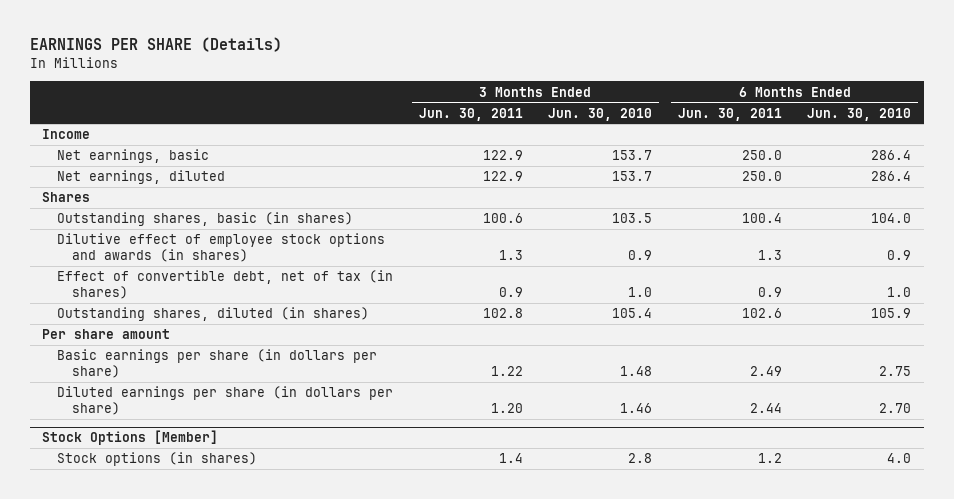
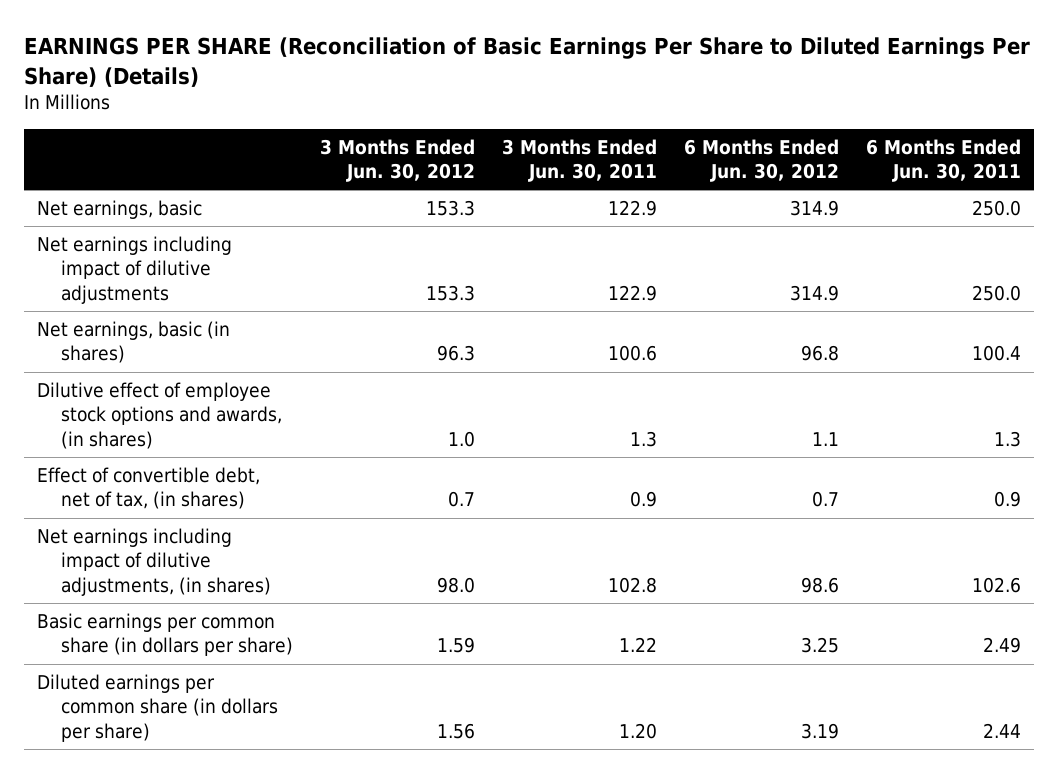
[29,37,282,53] EARNINGS PER SHARE (Details) -> [23,36,1030,87] EARNINGS PER SHARE (Reconciliation of Basic Earnings Per Share to Diluted Earnings Per Share) (Details)
[548,107,653,121] Jun. 30, 2010 -> none
[807,107,912,121] Jun. 30, 2010 -> none
none -> [319,138,475,183] 3 Months Ended Jun. 30, 2012
none -> [683,138,839,183] 6 Months Ended Jun. 30, 2012
[42,129,91,140] Income -> none
[42,192,91,203] Shares -> none
[42,329,171,340] Per share amount -> none
[42,430,219,446] Stock Options [Member] -> none
[57,452,258,467] Stock options (in shares) -> none
[57,170,226,185] Net earnings, diluted -> [37,236,233,304] Net earnings including impact of dilutive adjustments
[57,212,354,227] Outstanding shares, basic (in shares) -> [37,321,231,364] Net earnings, basic (in shares)
[57,233,386,263] Dilutive effect of employee stock options and awards (in shares) -> [37,382,283,449] Dilutive effect of employee stock options and awards, (in shares)
[57,270,394,300] Effect of convertible debt, net of tax (in shares) -> [37,467,261,510] Effect of convertible debt, net of tax, (in shares)
[57,307,370,322] Outstanding shares, diluted (in shares) -> [37,528,272,596] Net earnings including impact of dilutive adjustments, (in shares)
[57,349,378,379] Basic earnings per share (in dollars per share) -> [37,613,294,657] Basic earnings per common share (in dollars per share)
[57,386,394,416] Diluted earnings per share (in dollars per share) -> [37,674,279,742] Diluted earnings per common share (in dollars per share)

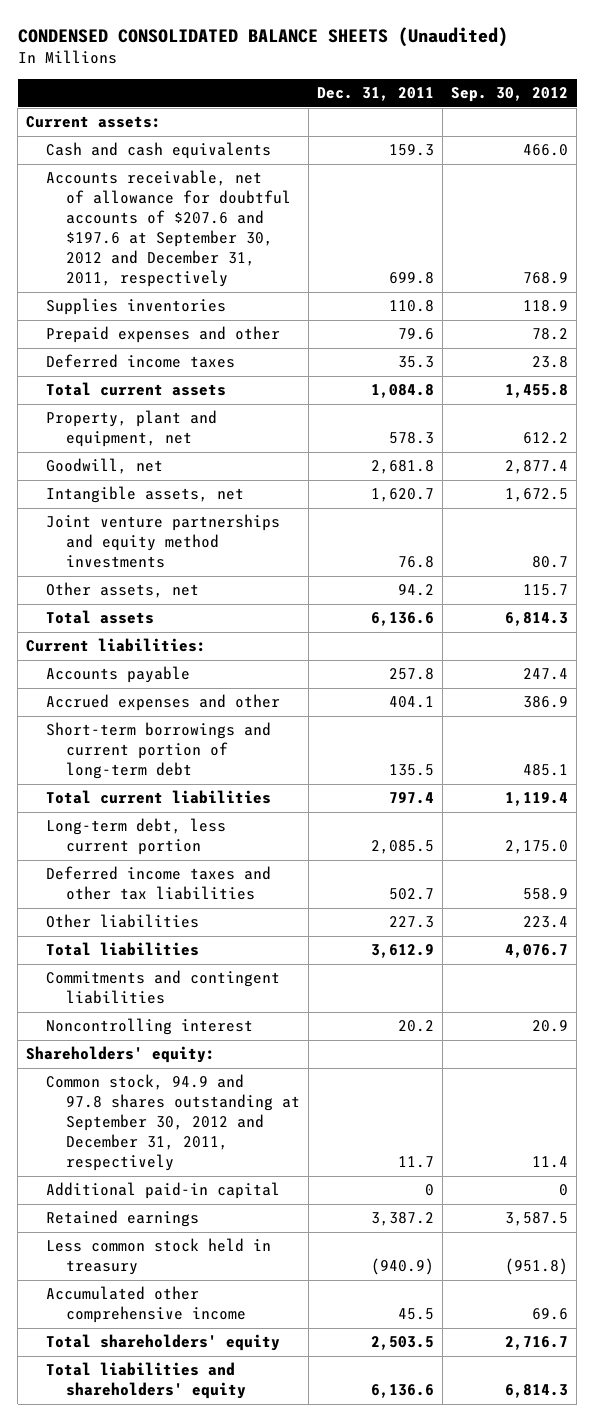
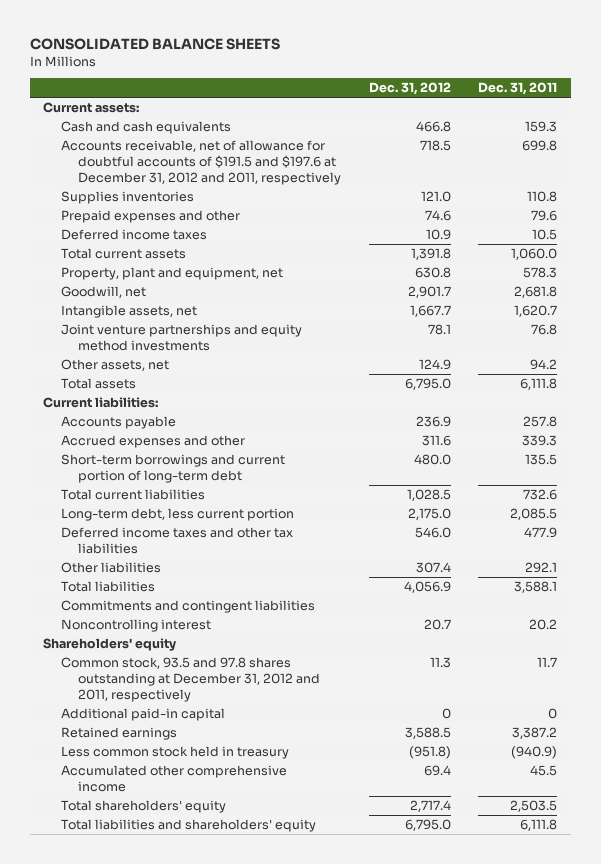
[17,27,508,48] CONDENSED CONSOLIDATED BALANCE SHEETS (Unaudited) -> [29,37,280,50] CONSOLIDATED BALANCE SHEETS
[451,87,569,103] Sep. 30, 2012 -> none
none -> [368,82,451,96] Dec. 31, 2012
[46,170,292,288] Accounts receivable, net of allowance for doubtful accounts of $207.6 and $197.6 at September 30, 2012 and December 31, 2011, respectively -> [60,140,342,185] Accounts receivable, net of allowance for doubtful accounts of $191.5 and $197.6 at December 31, 2012 and 2011, respectively
[398,356,435,369] 35.3 -> [532,229,558,241] 10.5
[371,384,435,399] 1,084.8 -> [511,248,558,261] 1,060.0
[371,612,435,627] 6,136.6 -> [520,378,558,391] 6,111.8
[389,696,435,709] 404.1 -> [522,435,558,447] 339.3
[389,792,435,805] 797.4 -> [523,489,558,501] 732.6
[389,888,435,901] 502.7 -> [524,527,558,539] 477.9
[389,916,435,929] 227.3 -> [525,562,558,574] 292.1
[371,944,435,959] 3,612.9 -> [514,581,558,594] 3,588.1
[26,1046,216,1064] Shareholders' equity: -> [43,638,177,652] Shareholders' equity
[46,1074,301,1172] Common stock, 94.9 and 97.8 shares outstanding at September 30, 2012 and December 31, 2011, respectively -> [60,657,321,702] Common stock, 93.5 and 97.8 shares outstanding at December 31, 2012 and 2011, respectively
[371,1384,435,1399] 6,136.6 -> [520,819,558,832] 6,111.8

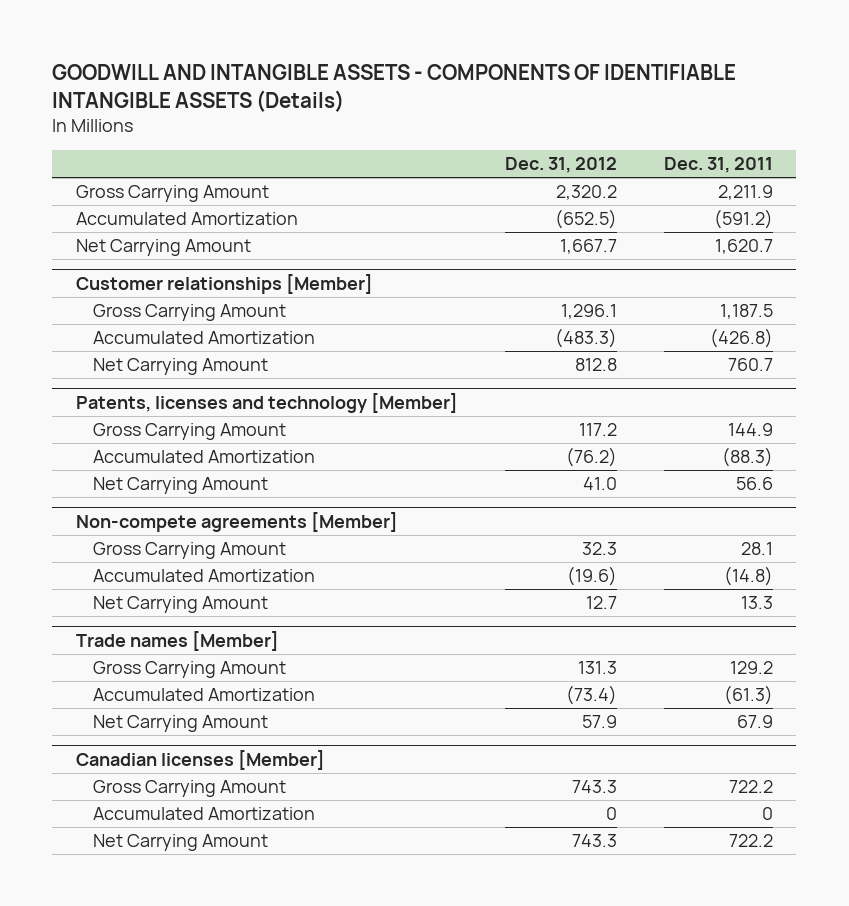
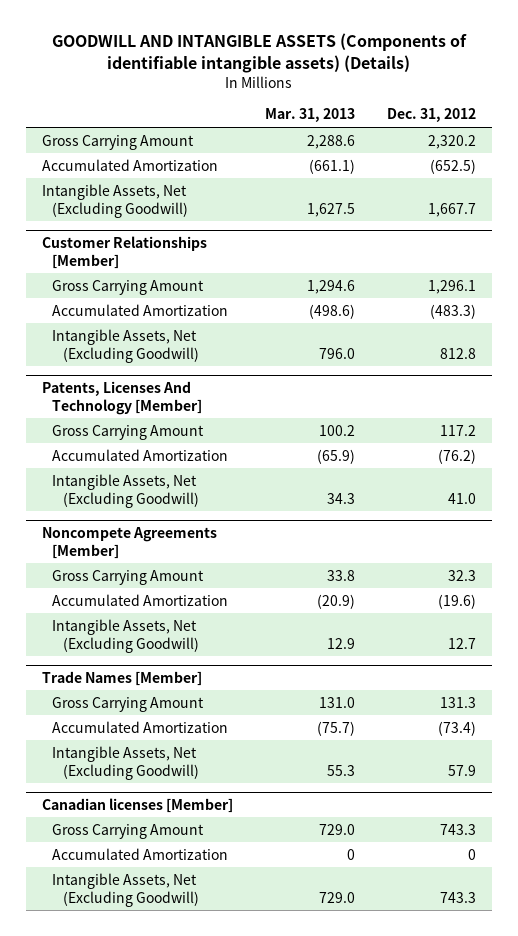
[52,64,737,113] GOODWILL AND INTANGIBLE ASSETS - COMPONENTS OF IDENTIFIABLE INTANGIBLE ASSETS (Details) -> [51,33,467,73] GOODWILL AND INTANGIBLE ASSETS (Components of identifiable intangible assets) (Details)
[663,157,773,174] Dec. 31, 2011 -> none
none -> [264,108,355,123] Mar. 31, 2013
[75,239,251,257] Net Carrying Amount -> [41,183,189,218] Intangible Assets, Net (Excluding Goodwill)
[75,273,373,294] Customer relationships [Member] -> [41,235,207,269] Customer Relationships [Member]
[93,358,269,376] Net Carrying Amount -> [52,328,200,363] Intangible Assets, Net (Excluding Goodwill)
[75,392,458,413] Patents, licenses and technology [Member] -> [41,380,203,415] Patents, Licenses And Technology [Member]
[75,511,398,532] Non-compete agreements [Member] -> none
[93,477,269,495] Net Carrying Amount -> [52,473,200,508] Intangible Assets, Net (Excluding Goodwill)
none -> [41,526,217,559] Noncompete Agreements [Member]
[93,596,269,614] Net Carrying Amount -> [52,618,200,653] Intangible Assets, Net (Excluding Goodwill)
[75,630,279,651] Trade names [Member] -> [41,670,202,686] Trade Names [Member]
[93,715,269,733] Net Carrying Amount -> [52,745,200,780] Intangible Assets, Net (Excluding Goodwill)
[93,834,269,852] Net Carrying Amount -> [52,872,200,907] Intangible Assets, Net (Excluding Goodwill)

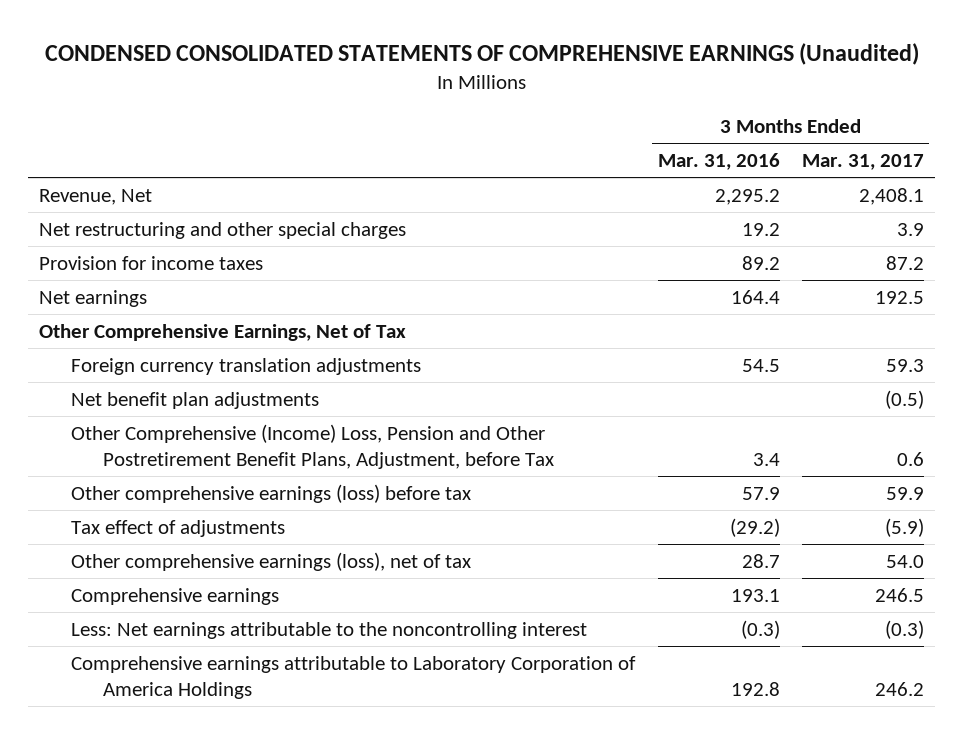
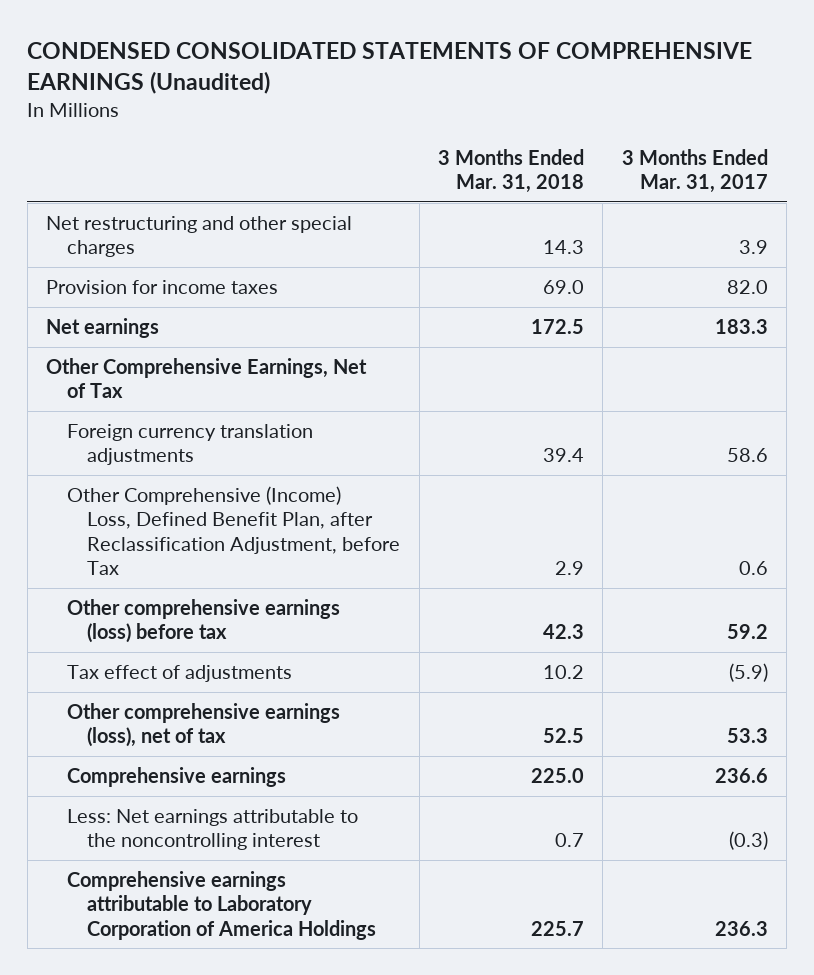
[657,153,780,171] Mar. 31, 2016 -> none
none -> [437,148,584,194] 3 Months Ended Mar. 31, 2018
[39,188,153,205] Revenue, Net -> none
[885,255,924,270] 87.2 -> [726,280,768,295] 82.0
[874,290,924,304] 192.5 -> [714,319,768,335] 183.3
[71,391,320,409] Net benefit plan adjustments -> none
[885,358,924,372] 59.3 -> [726,448,768,463] 58.6
[71,423,555,470] Other Comprehensive (Income) Loss, Pension and Other Postretirement Benefit Plans, Adjustment, before Tax -> [66,486,401,576] Other Comprehensive (Income) Loss, Defined Benefit Plan, after Reclassification Adjustment, before Tax
[885,486,924,500] 59.9 -> [726,624,768,640] 59.2
[885,554,924,568] 54.0 -> [726,728,768,744] 53.3
[874,587,924,602] 246.5 -> [714,768,768,784] 236.6
[874,682,924,697] 246.2 -> [714,920,768,936] 236.3

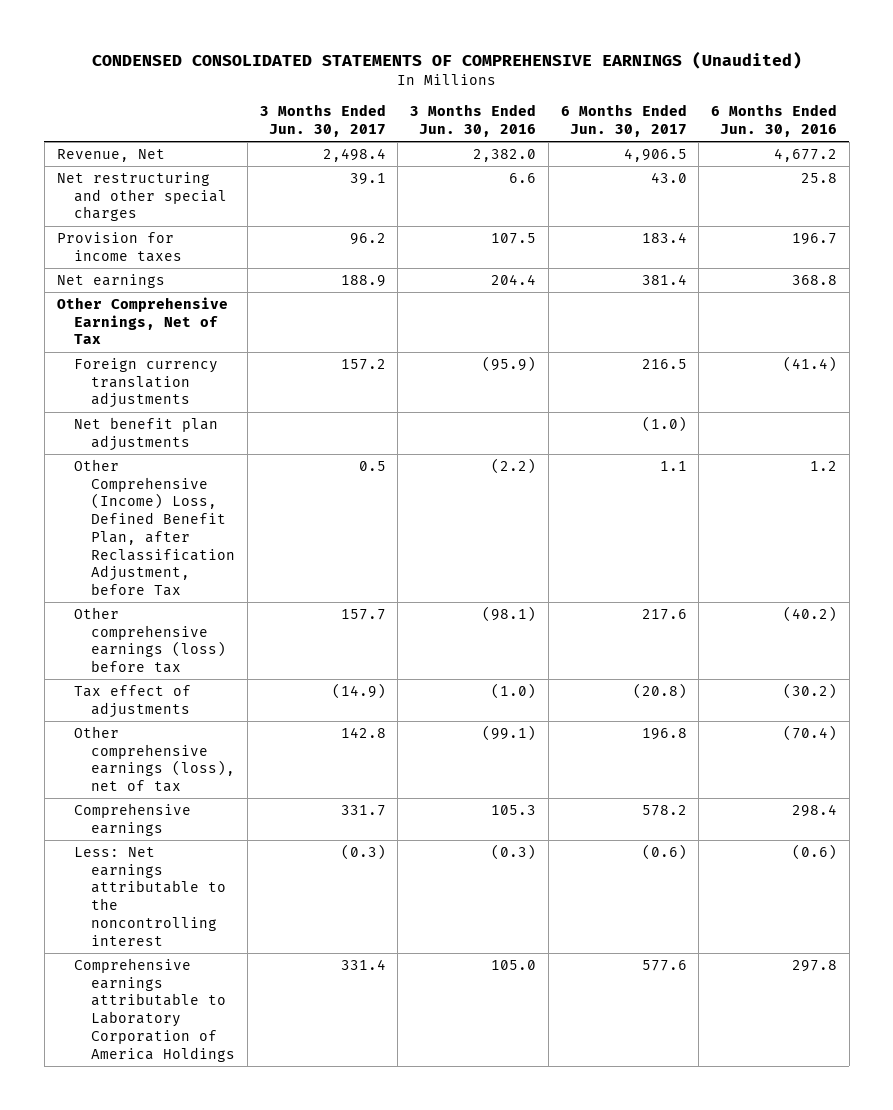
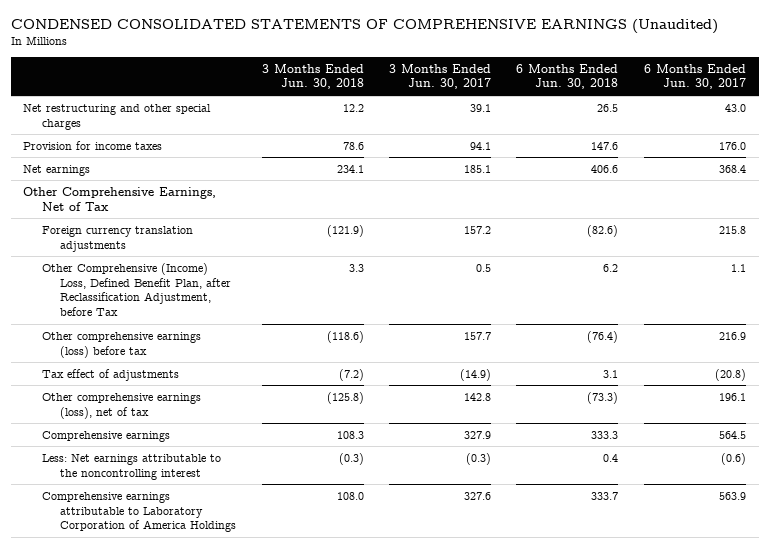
[410,104,537,138] 3 Months Ended Jun. 30, 2016 -> none
[710,104,837,138] 6 Months Ended Jun. 30, 2016 -> none
none -> [261,63,364,90] 3 Months Ended Jun. 30, 2018
none -> [516,63,619,90] 6 Months Ended Jun. 30, 2018
[56,148,165,162] Revenue, Net -> none
[349,232,386,245] 96.2 -> [470,141,492,150] 94.1
[641,231,687,243] 183.4 -> [718,141,746,150] 176.0
[340,274,386,287] 188.9 -> [464,164,492,173] 185.1
[641,273,687,285] 381.4 -> [718,164,746,173] 368.4
[73,416,218,451] Net benefit plan adjustments -> none
[641,358,687,369] 216.5 -> [718,225,746,234] 215.8
[641,608,687,620] 217.6 -> [718,331,746,340] 216.9
[641,727,687,740] 196.8 -> [718,392,746,401] 196.1
[340,804,386,816] 331.7 -> [464,430,492,439] 327.9
[641,804,687,816] 578.2 -> [718,430,746,439] 564.5
[340,958,386,970] 331.4 -> [464,491,492,500] 327.6
[641,959,687,971] 577.6 -> [718,491,746,500] 563.9

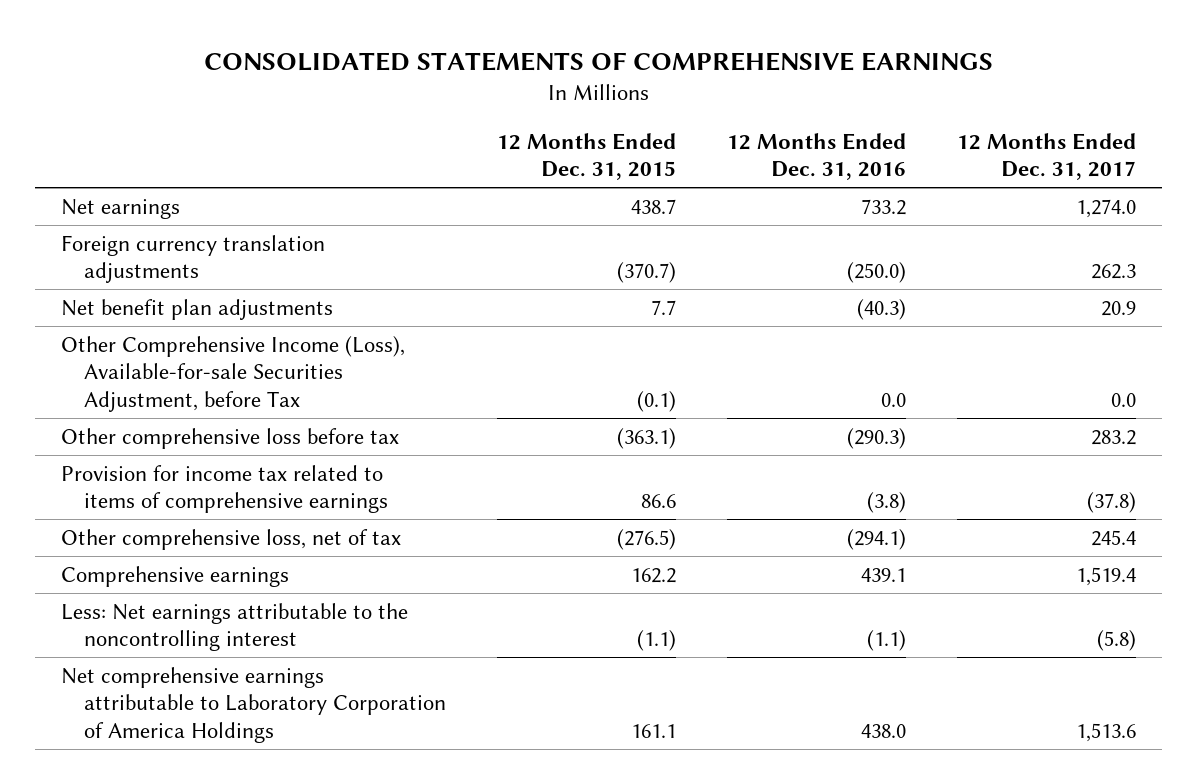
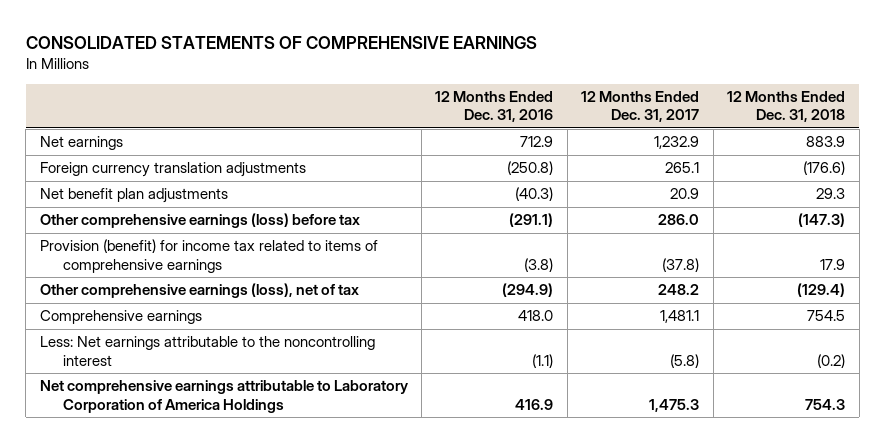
[497,132,677,181] 12 Months Ended Dec. 31, 2015 -> none
none -> [727,91,846,123] 12 Months Ended Dec. 31, 2018
[861,198,907,215] 733.2 -> [520,136,554,148] 712.9
[1076,198,1137,218] 1,274.0 -> [654,136,700,150] 1,232.9
[847,262,907,284] (250.0) -> [507,161,554,176] (250.8)
[1091,264,1137,280] 262.3 -> [665,162,700,174] 265.1
[60,335,405,412] Other Comprehensive Income (Loss), Available-for-sale Securities Adjustment, before Tax -> none
[60,427,399,449] Other comprehensive loss before tax -> [39,213,360,229] Other comprehensive earnings (loss) before tax
[847,427,907,449] (290.3) -> [509,213,554,228] (291.1)
[1091,429,1137,445] 283.2 -> [658,214,700,226] 286.0
[60,464,388,514] Provision for income tax related to items of comprehensive earnings -> [39,239,378,273] Provision (benefit) for income tax related to items of comprehensive earnings
[60,528,401,550] Other comprehensive loss, net of tax -> [39,283,359,299] Other comprehensive earnings (loss), net of tax
[847,528,907,550] (294.1) -> [502,283,554,298] (294.9)
[1091,529,1137,546] 245.4 -> [658,284,700,296] 248.2
[861,567,907,582] 439.1 -> [518,310,554,322] 418.0
[1076,566,1137,586] 1,519.4 -> [660,310,700,324] 1,481.1
[861,723,907,738] 438.0 -> [515,398,554,410] 416.9
[1076,722,1137,742] 1,513.6 -> [649,398,700,412] 1,475.3

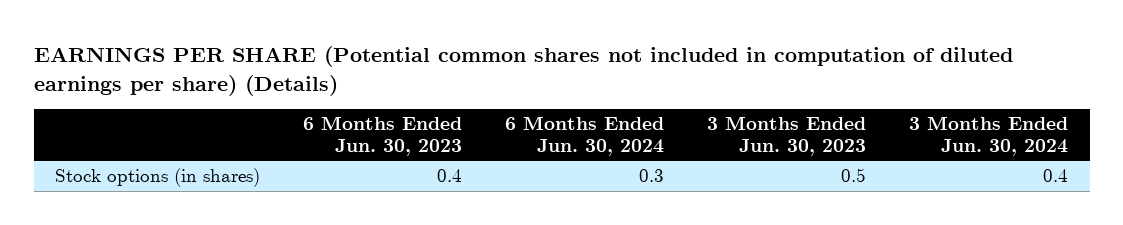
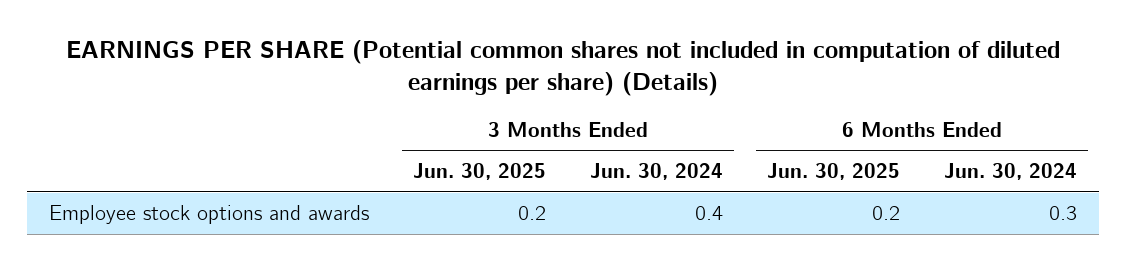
[303,116,463,156] 6 Months Ended Jun. 30, 2023 -> none
[707,116,867,156] 3 Months Ended Jun. 30, 2023 -> none
none -> [412,163,546,181] Jun. 30, 2025
none -> [767,163,901,181] Jun. 30, 2025
[55,168,261,188] Stock options (in shares) -> [48,205,369,225] Employee stock options and awards

